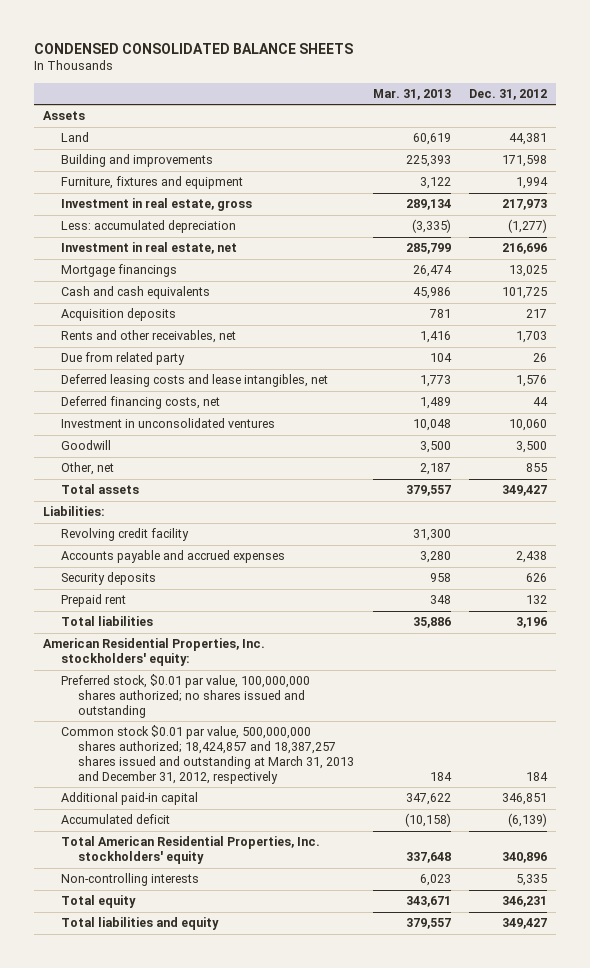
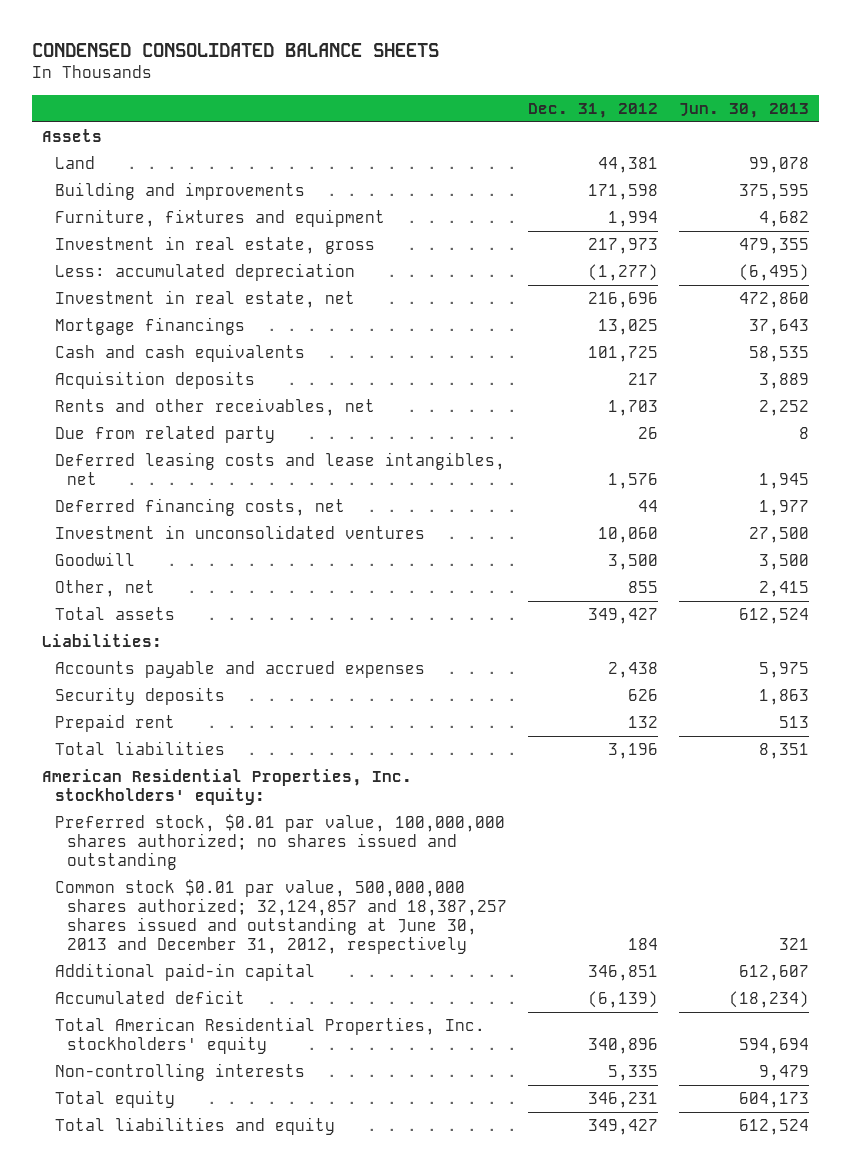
[372,88,451,100] Mar. 31, 2013 -> none
none -> [678,102,809,118] Jun. 30, 2013
[60,528,189,542] Revolving credit facility -> none
[60,725,355,784] Common stock $0.01 par value, 500,000,000 shares authorized; 18,424,857 and 18,387,257 shares issued and outstanding at March 31, 2013 and December 31, 2012, respectively -> [54,879,507,955] Common stock $0.01 par value, 500,000,000 shares authorized; 32,124,857 and 18,387,257 shares issued and outstanding at June 30, 2013 and December 31, 2012, respectively

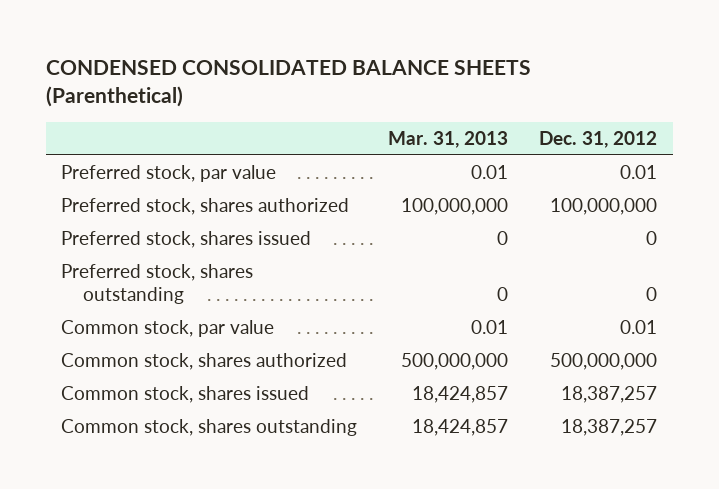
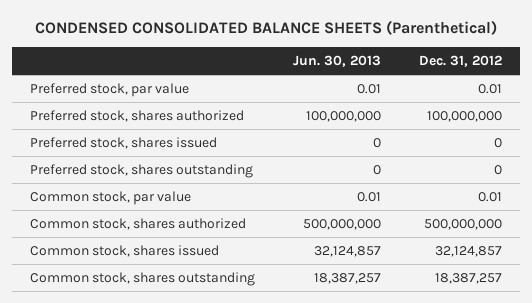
[388,131,509,149] Mar. 31, 2013 -> none
none -> [292,54,381,67] Jun. 30, 2013
[561,386,658,404] 18,387,257 -> [434,246,502,258] 32,124,857

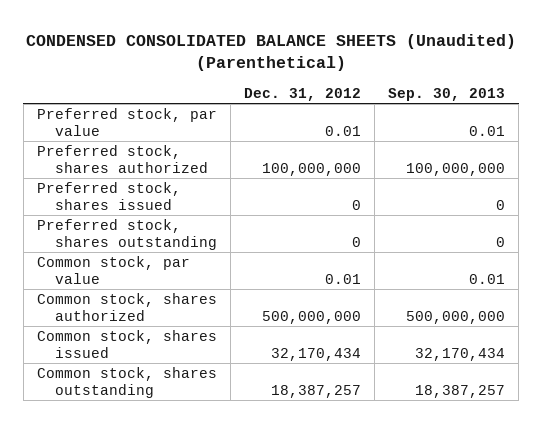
[34,20,497,36] CONDENSED CONSOLIDATED BALANCE SHEETS (Parenthetical) -> [26,33,517,72] CONDENSED CONSOLIDATED BALANCE SHEETS (Unaudited) (Parenthetical)
[292,54,381,67] Jun. 30, 2013 -> none
none -> [388,87,506,101] Sep. 30, 2013
[434,246,502,258] 32,124,857 -> [271,347,362,361] 32,170,434

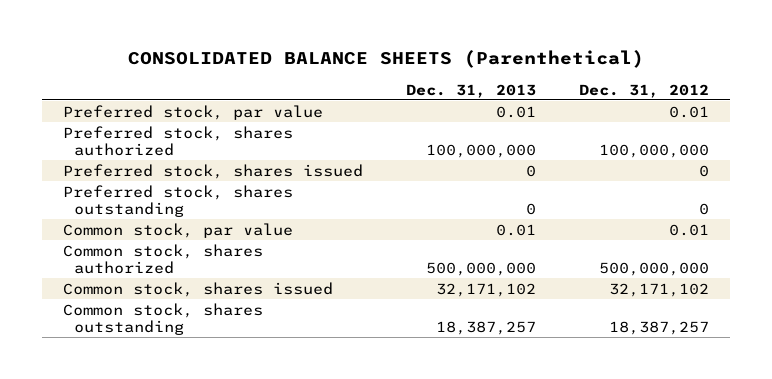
[26,33,517,72] CONDENSED CONSOLIDATED BALANCE SHEETS (Unaudited) (Parenthetical) -> [127,50,644,69] CONSOLIDATED BALANCE SHEETS (Parenthetical)
[388,87,506,101] Sep. 30, 2013 -> none
none -> [405,83,536,98] Dec. 31, 2013
[271,347,362,361] 32,170,434 -> [608,282,709,297] 32,171,102

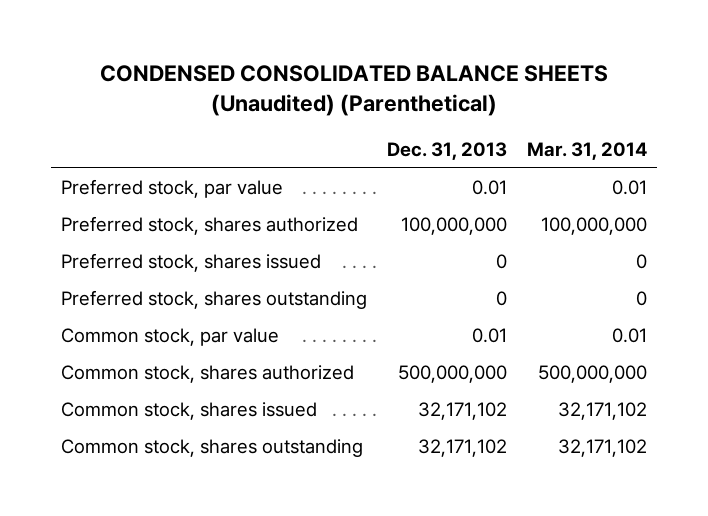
[127,50,644,69] CONSOLIDATED BALANCE SHEETS (Parenthetical) -> [100,65,609,117] CONDENSED CONSOLIDATED BALANCE SHEETS (Unaudited) (Parenthetical)
[578,83,709,98] Dec. 31, 2012 -> none
none -> [526,141,647,160] Mar. 31, 2014
[435,320,536,335] 18,387,257 -> [418,439,508,458] 32,171,102

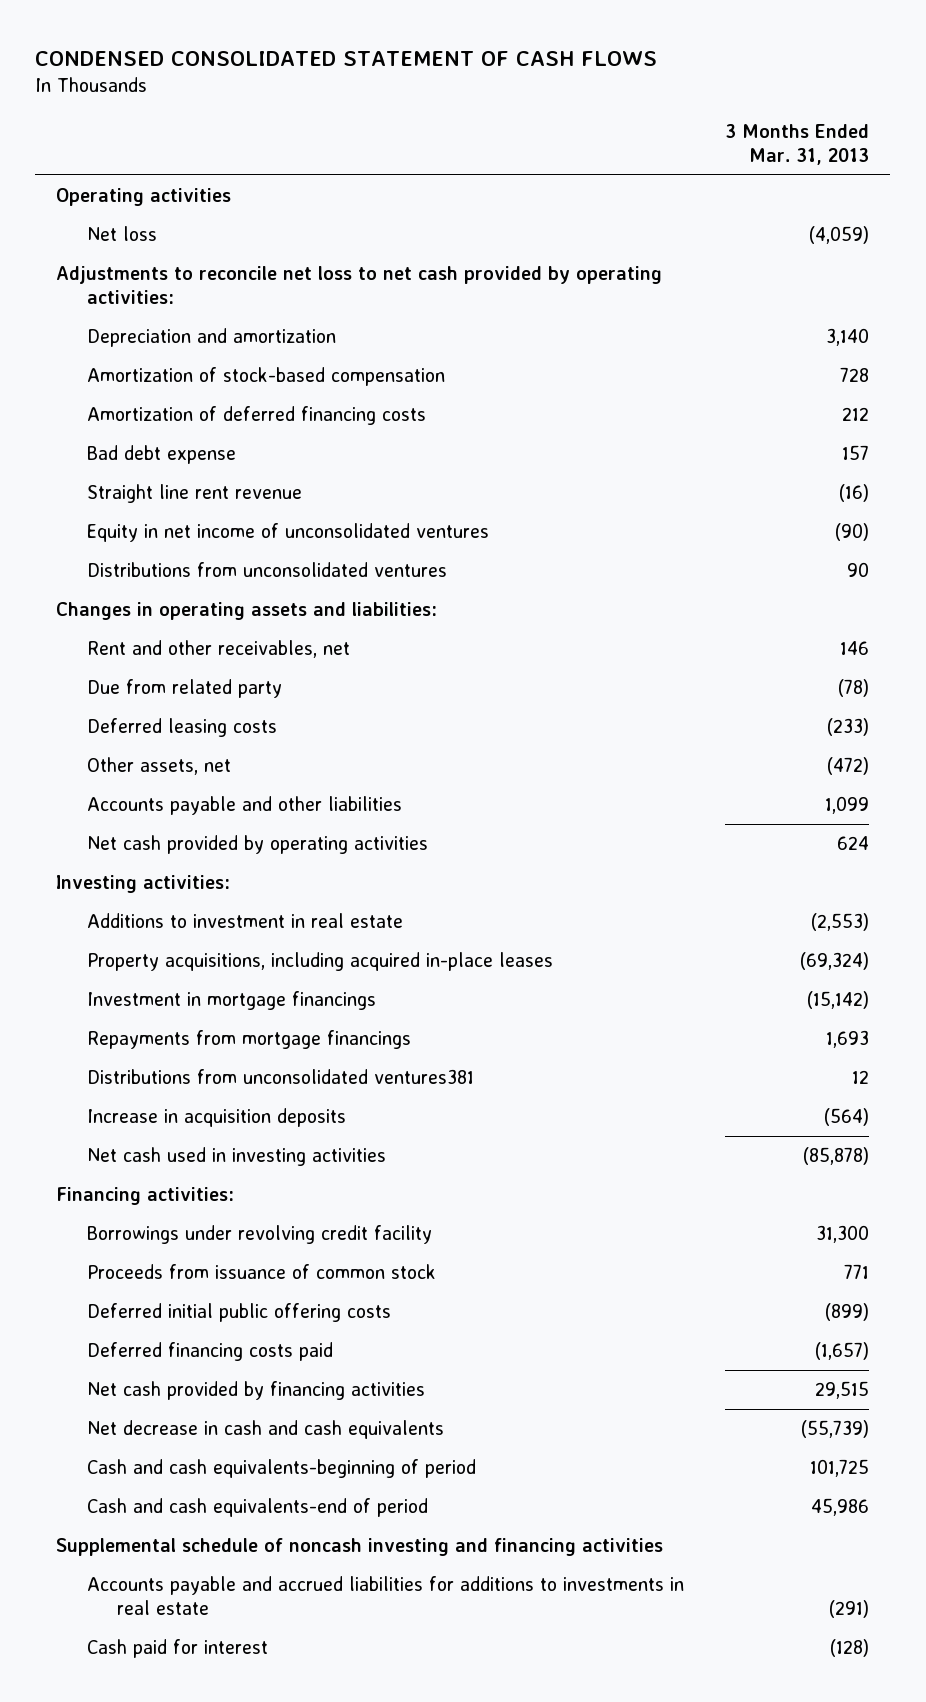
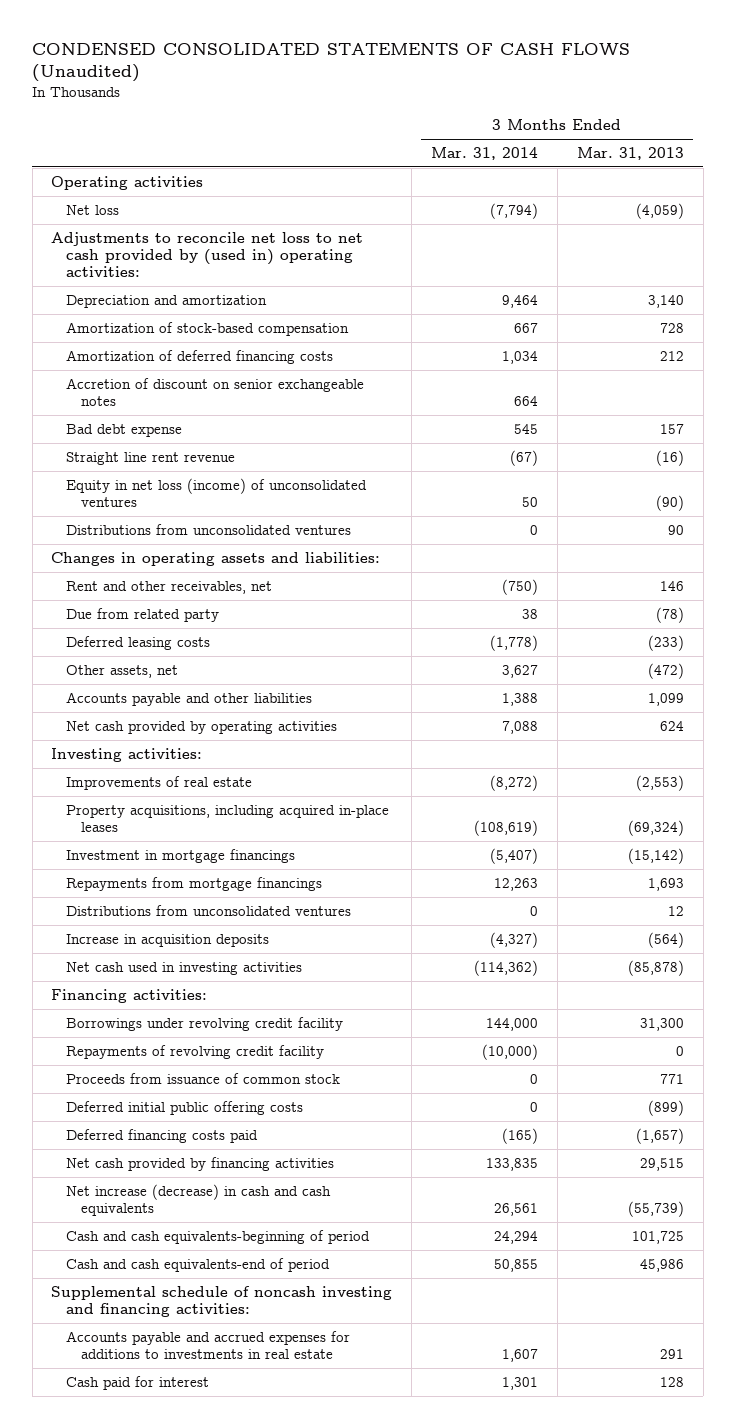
[35,50,658,66] CONDENSED CONSOLIDATED STATEMENT OF CASH FLOWS -> [32,42,631,83] CONDENSED CONSOLIDATED STATEMENTS OF CASH FLOWS (Unaudited)
none -> [431,147,539,161] Mar. 31, 2014
[56,266,663,305] Adjustments to reconcile net loss to net cash provided by operating activities: -> [51,231,364,278] Adjustments to reconcile net loss to net cash provided by (used in) operating activities:
none -> [66,377,365,407] Accretion of discount on senior exchangeable notes
[86,523,489,543] Equity in net income of unconsolidated ventures -> [66,477,368,508] Equity in net loss (income) of unconsolidated ventures
[86,913,403,929] Additions to investment in real estate -> [66,775,253,790] Improvements of real estate
[86,1069,474,1085] Distributions from unconsolidated ventures381 -> [66,904,352,916] Distributions from unconsolidated ventures
none -> [66,1044,325,1059] Repayments of revolving credit facility
[86,1420,444,1440] Net decrease in cash and cash equivalents -> [66,1183,332,1217] Net increase (decrease) in cash and cash equivalents
[56,1538,664,1557] Supplemental schedule of noncash investing and financing activities -> [51,1285,393,1318] Supplemental schedule of noncash investing and financing activities:
[86,1576,684,1616] Accounts payable and accrued liabilities for additions to investments in real estate -> [66,1330,351,1360] Accounts payable and accrued expenses for additions to investments in real estate
[829,1600,870,1619] (291) -> [659,1349,684,1360] 291
[830,1639,870,1658] (128) -> [659,1376,684,1387] 128

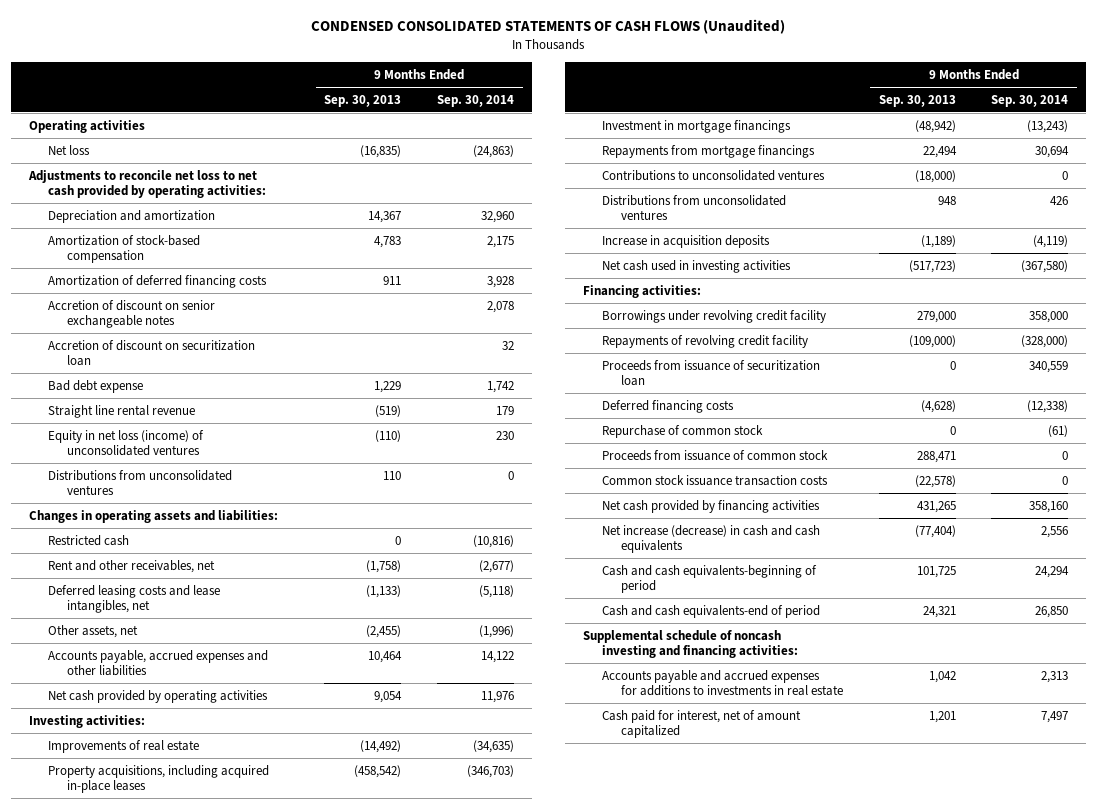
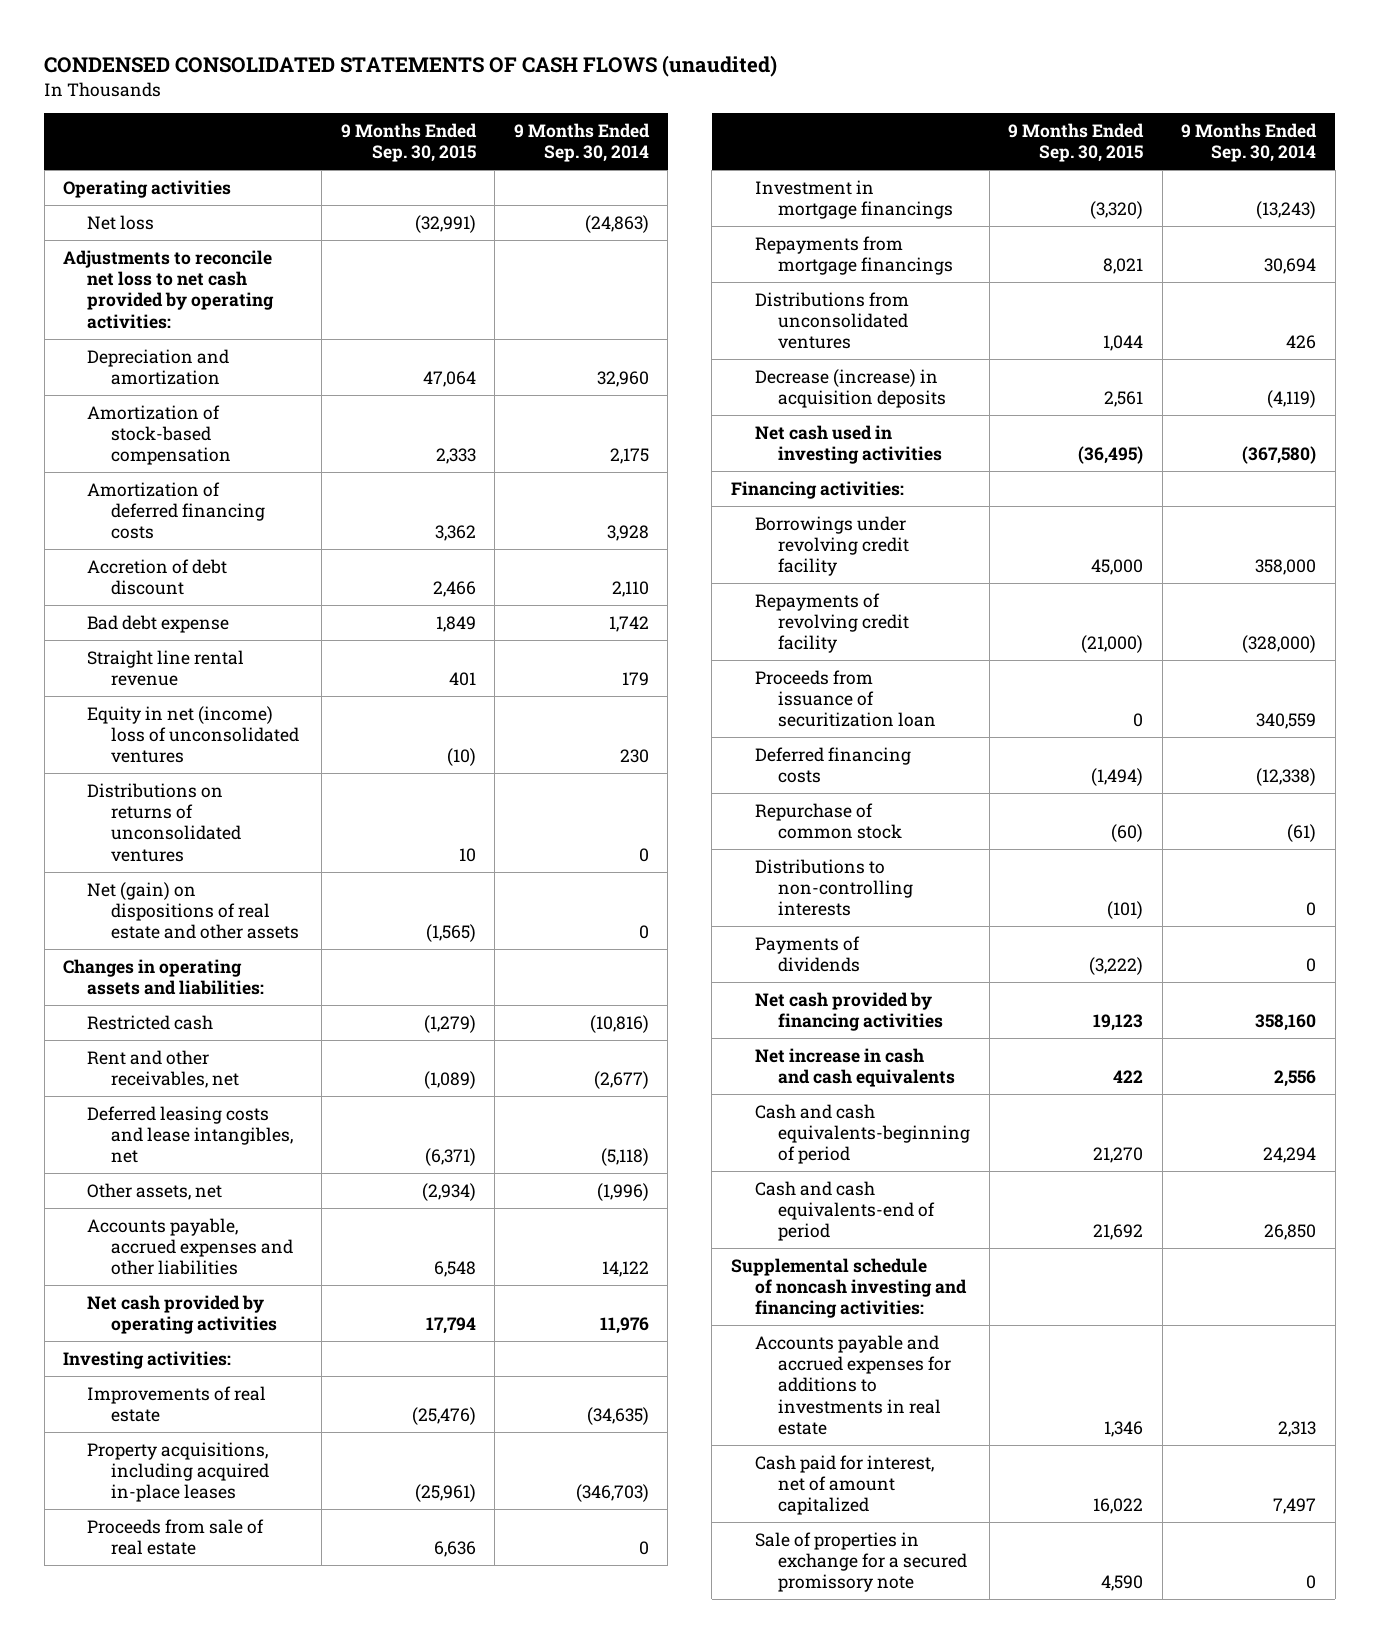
[311,19,786,35] CONDENSED CONSOLIDATED STATEMENTS OF CASH FLOWS (Unaudited) -> [44,54,778,77] CONDENSED CONSOLIDATED STATEMENTS OF CASH FLOWS (unaudited)
[324,94,402,107] Sep. 30, 2013 -> none
none -> [340,122,477,163] 9 Months Ended Sep. 30, 2015
[47,339,255,366] Accretion of discount on securitization loan -> none
[47,299,215,328] Accretion of discount on senior exchangeable notes -> [87,558,228,596] Accretion of debt discount
[487,300,515,313] 2,078 -> [611,581,649,598] 2,110
[47,429,204,456] Equity in net loss (income) of unconsolidated ventures -> [87,705,299,764] Equity in net (income) loss of unconsolidated ventures
[47,469,232,495] Distributions from unconsolidated ventures -> [87,782,241,862] Distributions on returns of unconsolidated ventures
none -> [87,881,299,940] Net (gain) on dispositions of real estate and other assets
none -> [87,1518,265,1556] Proceeds from sale of real estate
[601,169,825,181] Contributions to unconsolidated ventures -> none
[601,234,770,248] Increase in acquisition deposits -> [754,368,947,409] Decrease (increase) in acquisition deposits
[601,449,828,461] Proceeds from issuance of common stock -> none
[601,474,828,486] Common stock issuance transaction costs -> none
none -> [754,858,914,917] Distributions to non-controlling interests
none -> [754,935,861,973] Payments of dividends
[601,524,820,553] Net increase (decrease) in cash and cash equivalents -> [754,1047,956,1088] Net increase in cash and cash equivalents
none -> [754,1531,968,1593] Sale of properties in exchange for a secured promissory note

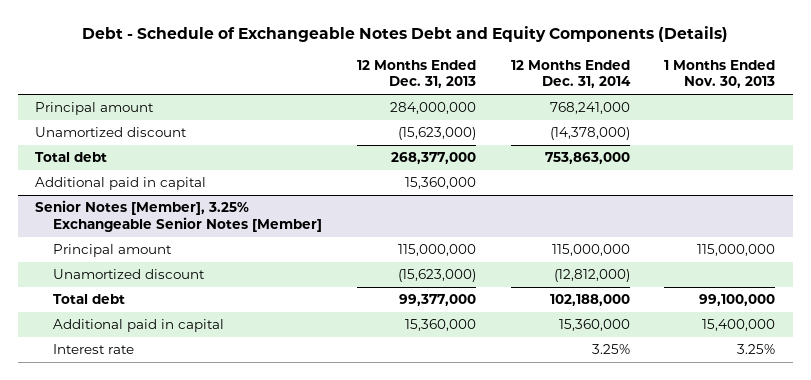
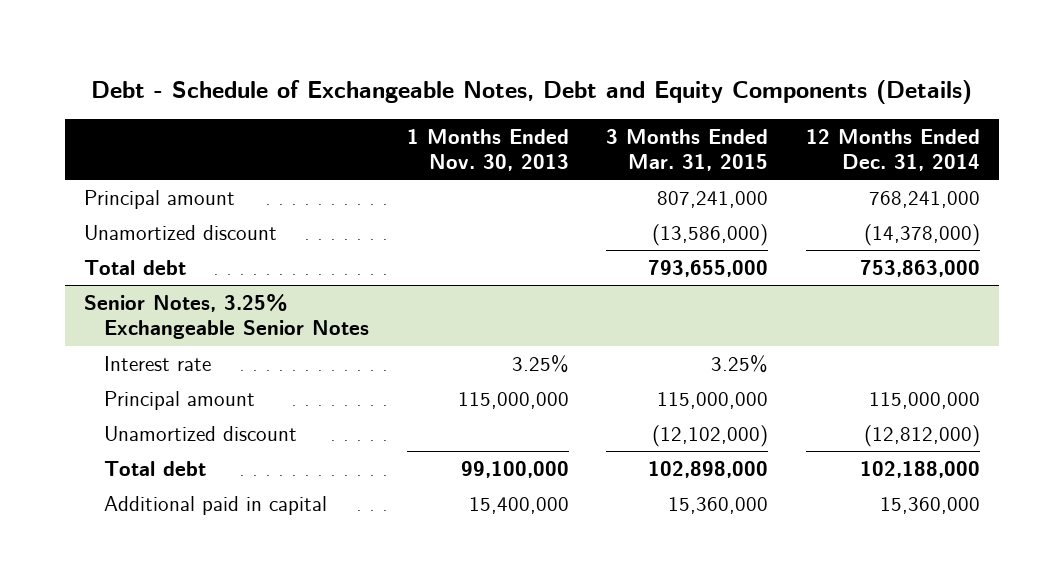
[82,25,729,42] Debt - Schedule of Exchangeable Notes Debt and Equity Components (Details) -> [90,79,972,104] Debt - Schedule of Exchangeable Notes, Debt and Equity Components (Details)
[357,59,477,89] 12 Months Ended Dec. 31, 2013 -> none
none -> [606,128,769,172] 3 Months Ended Mar. 31, 2015
[35,177,207,191] Additional paid in capital -> none
[35,200,323,233] Senior Notes [Member], 3.25% Exchangeable Senior Notes [Member] -> [83,294,370,340] Senior Notes, 3.25% Exchangeable Senior Notes
none -> [104,356,212,372] Interest rate
[53,344,135,355] Interest rate -> none

